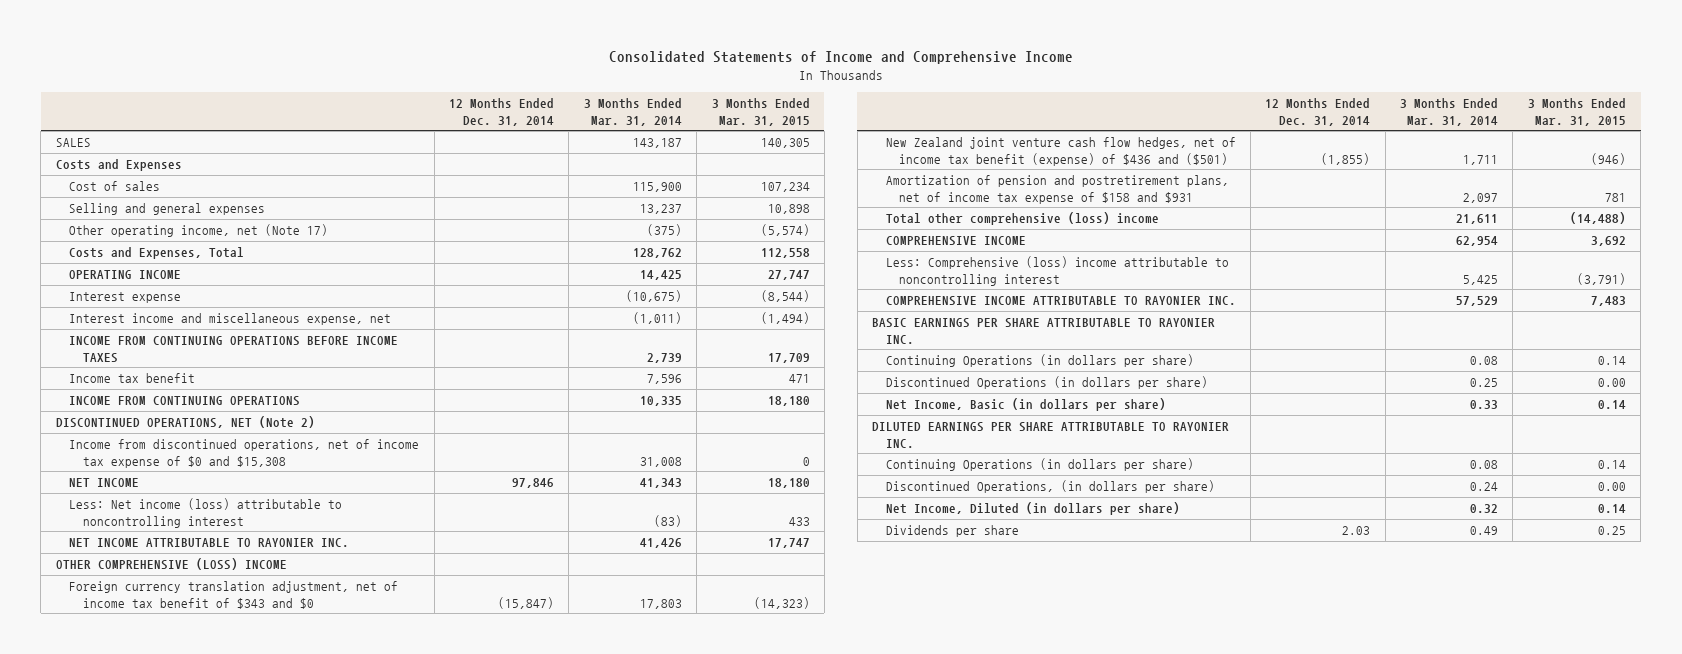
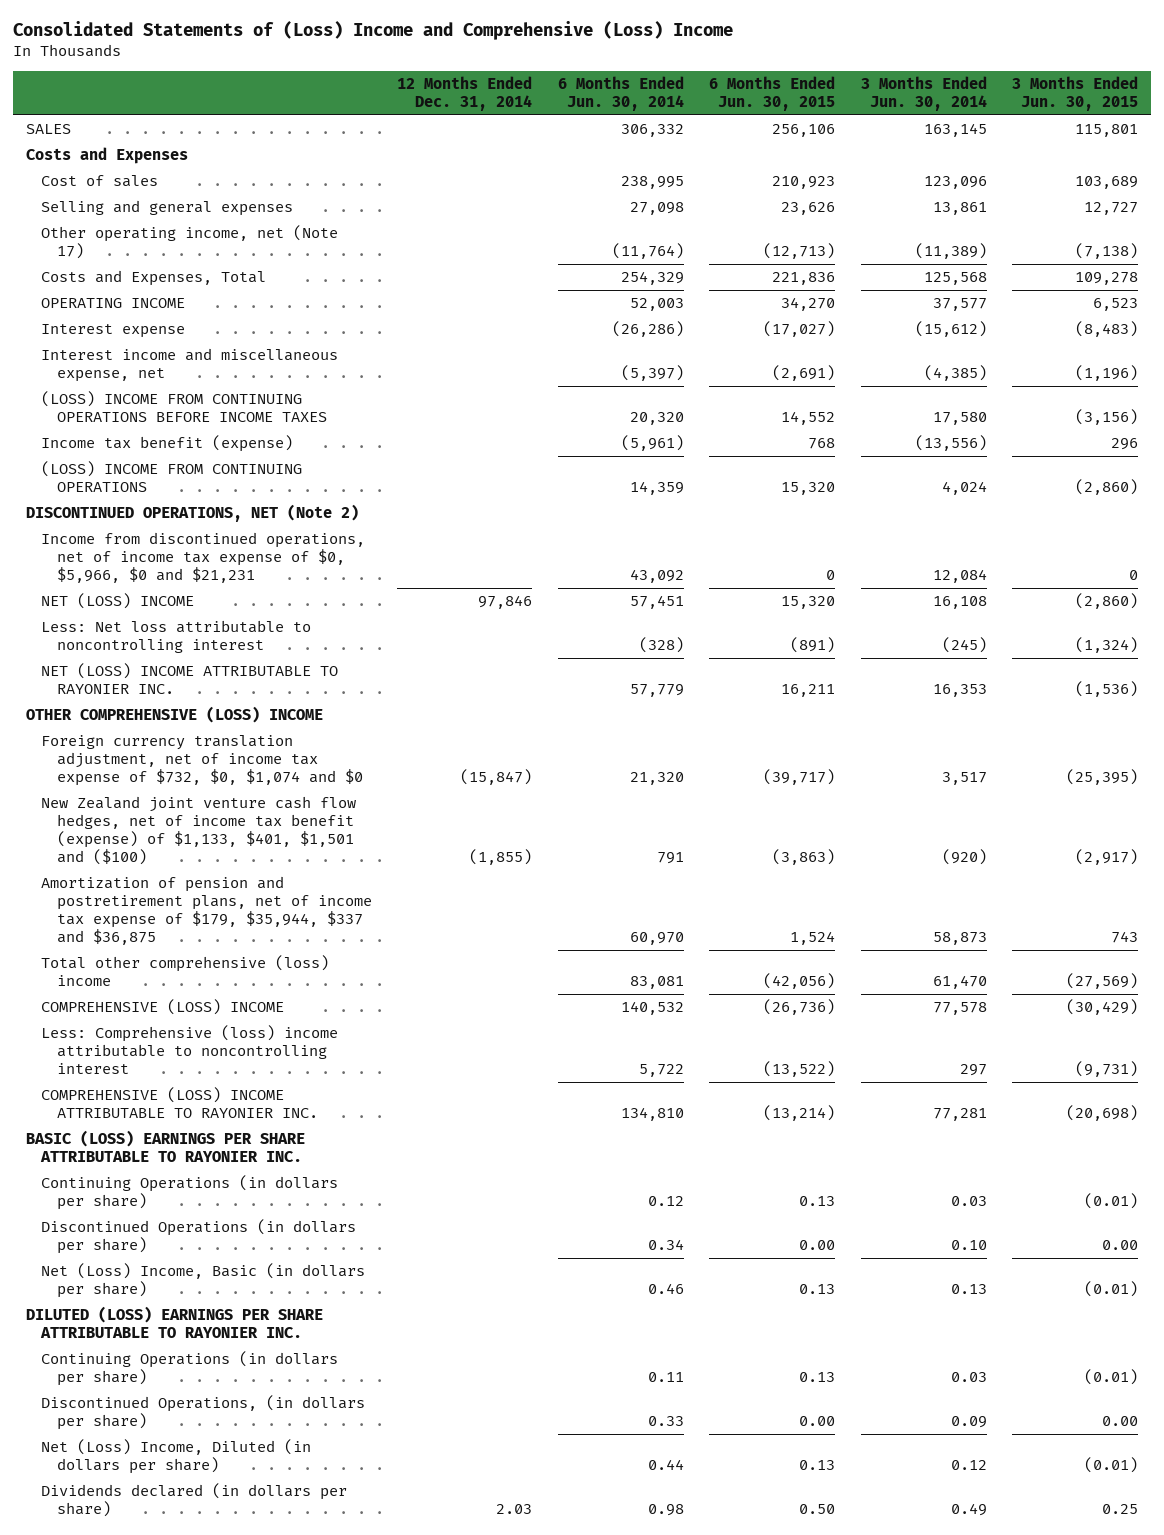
[608,51,1073,65] Consolidated Statements of Income and Comprehensive Income -> [12,20,733,40] Consolidated Statements of (Loss) Income and Comprehensive (Loss) Income
[583,98,682,126] 3 Months Ended Mar. 31, 2014 -> none
[711,98,810,126] 3 Months Ended Mar. 31, 2015 -> none
none -> [557,75,684,111] 6 Months Ended Jun. 30, 2014
none -> [709,75,836,111] 6 Months Ended Jun. 30, 2015
none -> [860,75,987,111] 3 Months Ended Jun. 30, 2014
none -> [1012,75,1139,111] 3 Months Ended Jun. 30, 2015
[69,336,399,363] INCOME FROM CONTINUING OPERATIONS BEFORE INCOME TAXES -> [41,391,327,423] (LOSS) INCOME FROM CONTINUING OPERATIONS BEFORE INCOME TAXES
[69,373,196,384] Income tax benefit -> [41,435,294,453] Income tax benefit (expense)
[69,396,301,407] INCOME FROM CONTINUING OPERATIONS -> [41,461,303,493] (LOSS) INCOME FROM CONTINUING OPERATIONS
[69,439,420,468] Income from discontinued operations, net of income tax expense of $0 and $15,308 -> [41,532,366,584] Income from discontinued operations, net of income tax expense of $0, $5,966, $0 and $21,231
[69,478,140,488] NET INCOME -> [41,593,195,610] NET (LOSS) INCOME
[69,498,343,528] Less: Net income (loss) attributable to noncontrolling interest -> [41,620,312,654] Less: Net loss attributable to noncontrolling interest
[69,538,350,548] NET INCOME ATTRIBUTABLE TO RAYONIER INC. -> [41,663,339,695] NET (LOSS) INCOME ATTRIBUTABLE TO RAYONIER INC.
[69,581,399,609] Foreign currency translation adjustment, net of income tax benefit of $343 and $0 -> [41,735,363,787] Foreign currency translation adjustment, net of income tax expense of $732, $0, $1,074 and $0
[885,137,1236,166] New Zealand joint venture cash flow hedges, net of income tax benefit (expense) of $436 and ($501) -> [41,796,357,866] New Zealand joint venture cash flow hedges, net of income tax benefit (expense) of $1,133, $401, $1,501 and ($100)
[885,175,1229,204] Amortization of pension and postretirement plans, net of income tax expense of $158 and $931 -> [41,876,372,946] Amortization of pension and postretirement plans, net of income tax expense of $179, $35,944, $337 and $36,875
[885,236,1026,247] COMPREHENSIVE INCOME -> [41,999,285,1016] COMPREHENSIVE (LOSS) INCOME
[885,296,1236,307] COMPREHENSIVE INCOME ATTRIBUTABLE TO RAYONIER INC. -> [41,1087,318,1119] COMPREHENSIVE (LOSS) INCOME ATTRIBUTABLE TO RAYONIER INC.
[872,318,1216,344] BASIC EARNINGS PER SHARE ATTRIBUTABLE TO RAYONIER INC. -> [25,1130,305,1163] BASIC (LOSS) EARNINGS PER SHARE ATTRIBUTABLE TO RAYONIER INC.
[885,398,1166,412] Net Income, Basic (in dollars per share) -> [41,1263,366,1299] Net (Loss) Income, Basic (in dollars per share)
[872,422,1230,448] DILUTED EARNINGS PER SHARE ATTRIBUTABLE TO RAYONIER INC. -> [25,1306,323,1339] DILUTED (LOSS) EARNINGS PER SHARE ATTRIBUTABLE TO RAYONIER INC.
[885,502,1180,516] Net Income, Diluted (in dollars per share) -> [41,1439,312,1475] Net (Loss) Income, Diluted (in dollars per share)
[885,525,1019,538] Dividends per share -> [41,1483,348,1518] Dividends declared (in dollars per share)

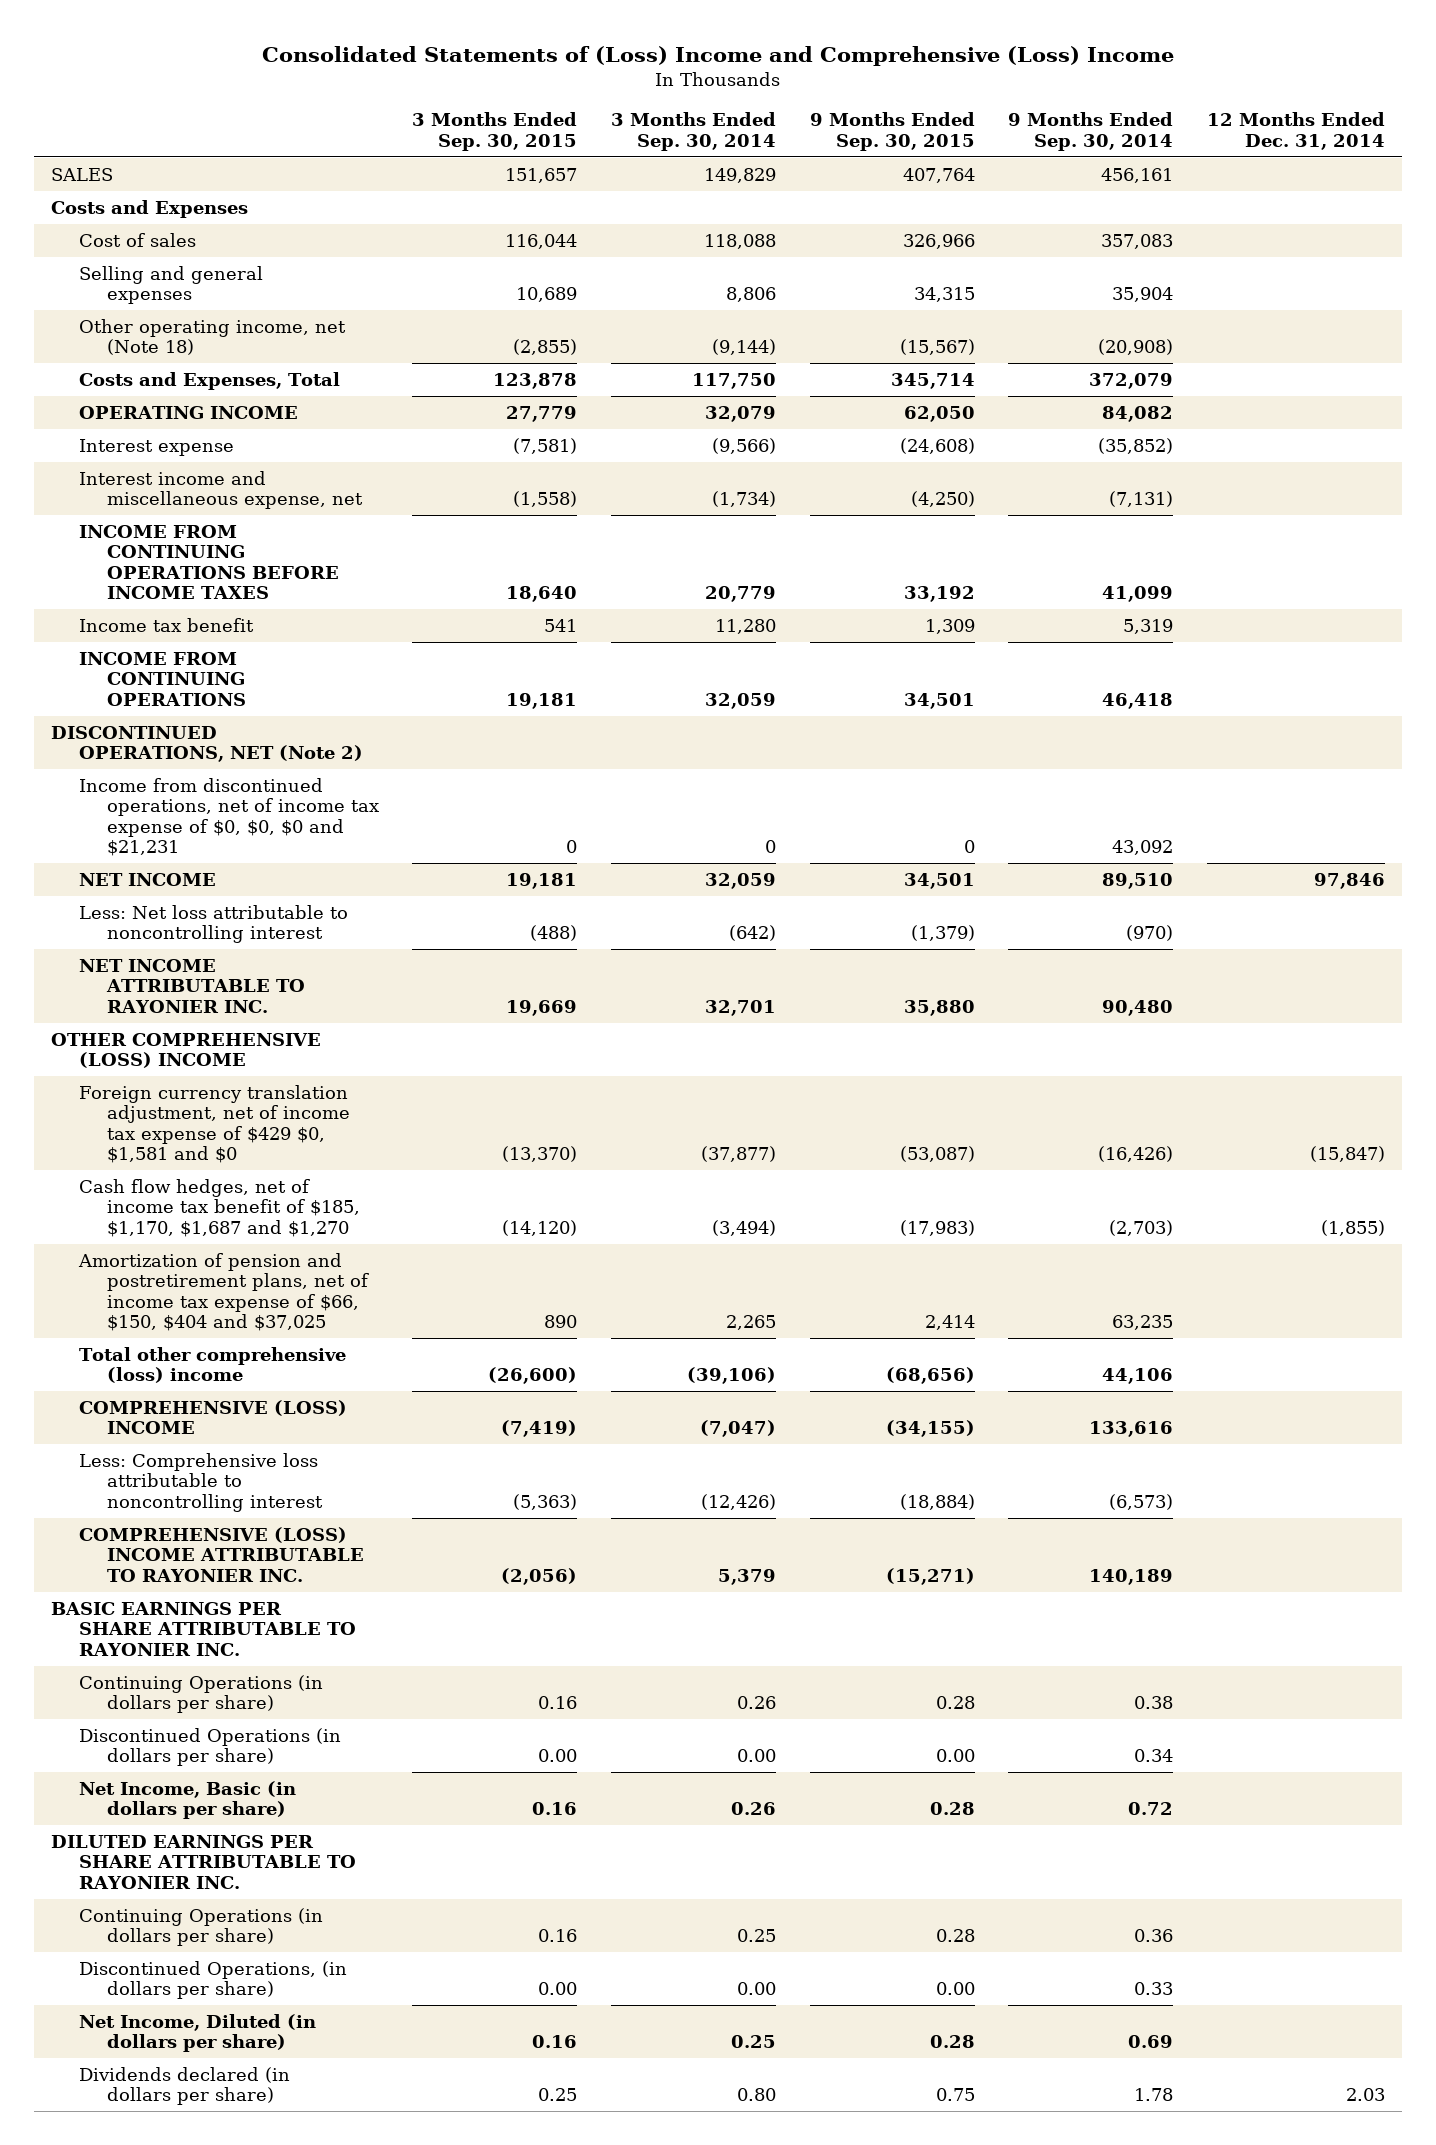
[557,75,684,111] 6 Months Ended Jun. 30, 2014 -> none
[709,75,836,111] 6 Months Ended Jun. 30, 2015 -> none
[860,75,987,111] 3 Months Ended Jun. 30, 2014 -> none
[1012,75,1139,111] 3 Months Ended Jun. 30, 2015 -> none
none -> [412,112,578,151] 3 Months Ended Sep. 30, 2015
none -> [610,112,776,151] 3 Months Ended Sep. 30, 2014
none -> [809,112,975,151] 9 Months Ended Sep. 30, 2015
none -> [1008,112,1174,151] 9 Months Ended Sep. 30, 2014
[41,225,339,260] Other operating income, net (Note 17) -> [78,318,346,356] Other operating income, net (Note 18)
[41,391,327,423] (LOSS) INCOME FROM CONTINUING OPERATIONS BEFORE INCOME TAXES -> [78,524,339,600] INCOME FROM CONTINUING OPERATIONS BEFORE INCOME TAXES
[41,435,294,453] Income tax benefit (expense) -> [78,617,254,632] Income tax benefit
[41,461,303,493] (LOSS) INCOME FROM CONTINUING OPERATIONS -> [78,651,246,706] INCOME FROM CONTINUING OPERATIONS
[41,532,366,584] Income from discontinued operations, net of income tax expense of $0, $5,966, $0 and $21,231 -> [78,777,379,857] Income from discontinued operations, net of income tax expense of $0, $0, $0 and $21,231
[41,593,195,610] NET (LOSS) INCOME -> [78,872,216,886] NET INCOME
[41,663,339,695] NET (LOSS) INCOME ATTRIBUTABLE TO RAYONIER INC. -> [78,958,305,1013] NET INCOME ATTRIBUTABLE TO RAYONIER INC.
[41,735,363,787] Foreign currency translation adjustment, net of income tax expense of $732, $0, $1,074 and $0 -> [78,1084,350,1164] Foreign currency translation adjustment, net of income tax expense of $429 $0, $1,581 and $0
[41,796,357,866] New Zealand joint venture cash flow hedges, net of income tax benefit (expense) of $1,133, $401, $1,501 and ($100) -> [78,1178,360,1237] Cash flow hedges, net of income tax benefit of $185, $1,170, $1,687 and $1,270
[41,876,372,946] Amortization of pension and postretirement plans, net of income tax expense of $179, $35,944, $337 and $36,875 -> [77,1252,369,1332] Amortization of pension and postretirement plans, net of income tax expense of $66, $150, $404 and $37,025
[41,1025,339,1075] Less: Comprehensive (loss) income attributable to noncontrolling interest -> [78,1452,323,1512] Less: Comprehensive loss attributable to noncontrolling interest
[25,1130,305,1163] BASIC (LOSS) EARNINGS PER SHARE ATTRIBUTABLE TO RAYONIER INC. -> [51,1601,356,1656] BASIC EARNINGS PER SHARE ATTRIBUTABLE TO RAYONIER INC.
[41,1263,366,1299] Net (Loss) Income, Basic (in dollars per share) -> [78,1780,296,1820] Net Income, Basic (in dollars per share)
[25,1306,323,1339] DILUTED (LOSS) EARNINGS PER SHARE ATTRIBUTABLE TO RAYONIER INC. -> [51,1834,356,1889] DILUTED EARNINGS PER SHARE ATTRIBUTABLE TO RAYONIER INC.
[41,1439,312,1475] Net (Loss) Income, Diluted (in dollars per share) -> [78,2013,316,2053] Net Income, Diluted (in dollars per share)

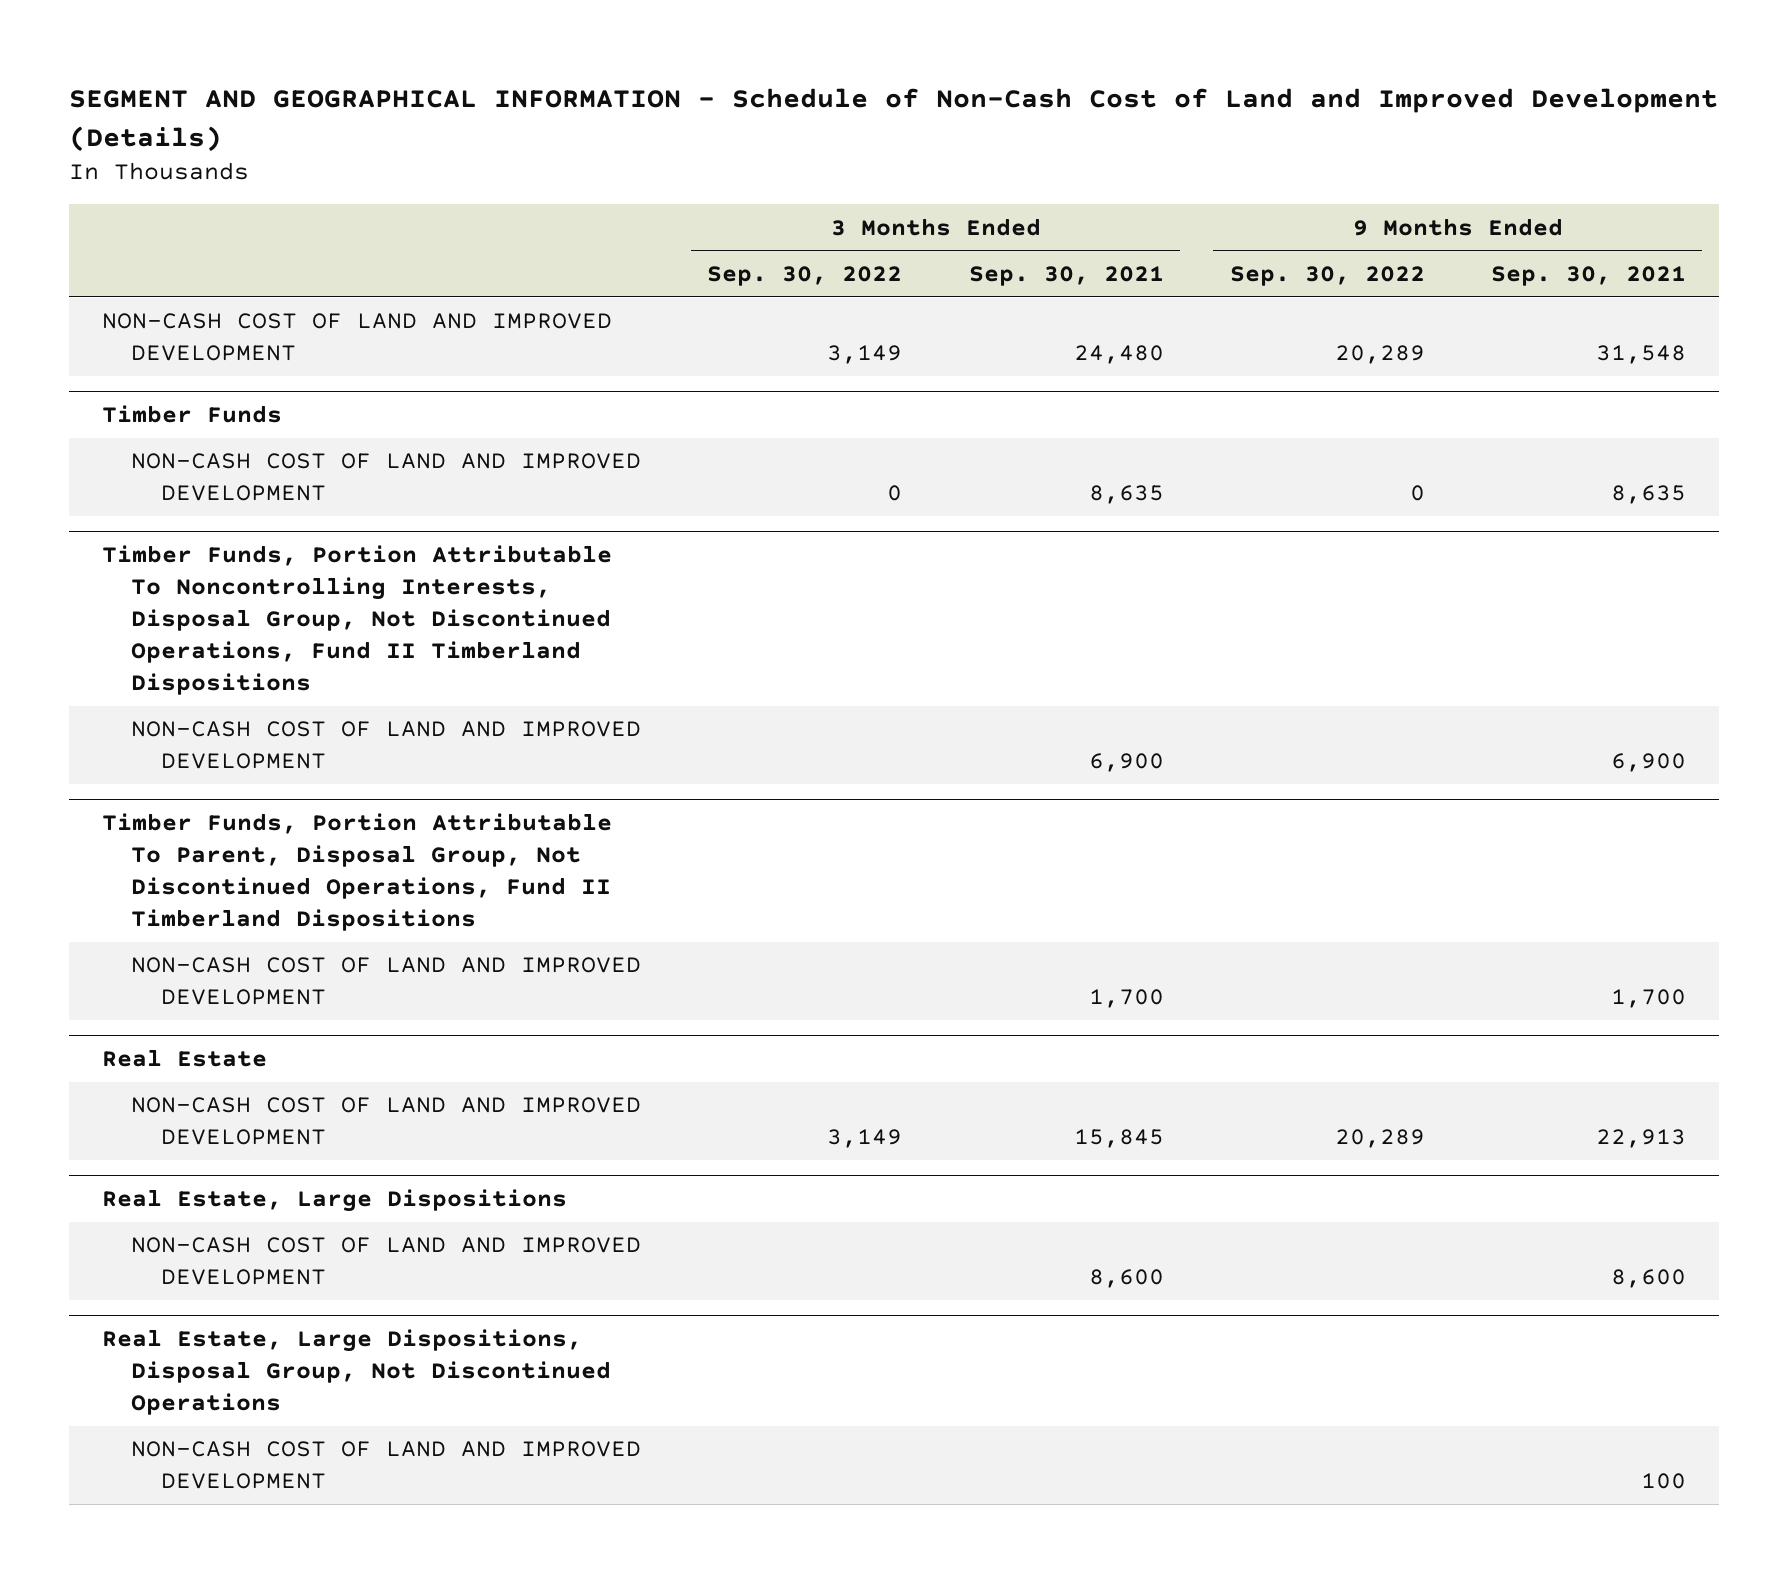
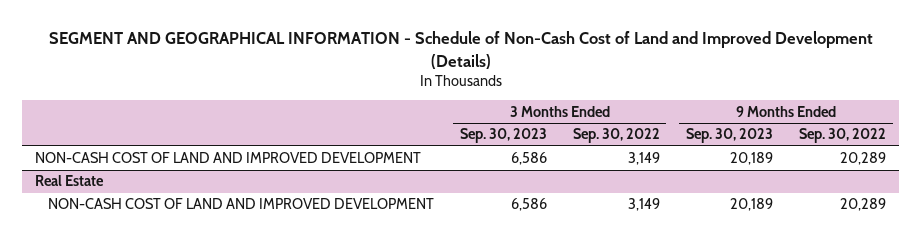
[968,265,1164,286] Sep. 30, 2021 -> none
[1490,265,1686,286] Sep. 30, 2021 -> none
none -> [459,128,547,144] Sep. 30, 2023
none -> [686,128,774,144] Sep. 30, 2023
[101,405,282,424] Timber Funds -> none
[131,453,642,502] NON-CASH COST OF LAND AND IMPROVED DEVELOPMENT -> none
[101,545,612,696] Timber Funds, Portion Attributable To Noncontrolling Interests, Disposal Group, Not Discontinued Operations, Fund II Timberland Dispositions -> none
[131,721,642,770] NON-CASH COST OF LAND AND IMPROVED DEVELOPMENT -> none
[101,813,612,932] Timber Funds, Portion Attributable To Parent, Disposal Group, Not Discontinued Operations, Fund II Timberland Dispositions -> none
[131,957,642,1006] NON-CASH COST OF LAND AND IMPROVED DEVELOPMENT -> none
[101,1189,567,1213] Real Estate, Large Dispositions -> none
[131,1237,642,1286] NON-CASH COST OF LAND AND IMPROVED DEVELOPMENT -> none
[101,1329,612,1416] Real Estate, Large Dispositions, Disposal Group, Not Discontinued Operations -> none
[131,1441,642,1490] NON-CASH COST OF LAND AND IMPROVED DEVELOPMENT -> none

